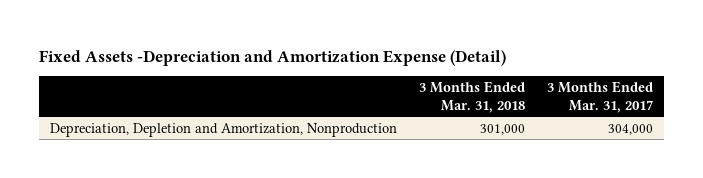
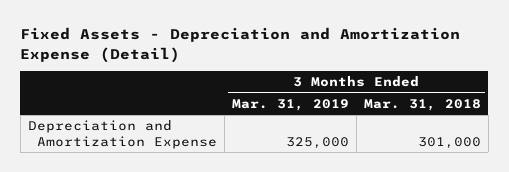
[39,49,507,66] Fixed Assets -Depreciation and Amortization Expense (Detail) -> [20,27,461,63] Fixed Assets - Depreciation and Amortization Expense (Detail)
[546,81,653,113] 3 Months Ended Mar. 31, 2017 -> none
none -> [232,98,350,111] Mar. 31, 2019
[50,122,398,137] Depreciation, Depletion and Amortization, Nonproduction -> [27,120,218,149] Depreciation and Amortization Expense

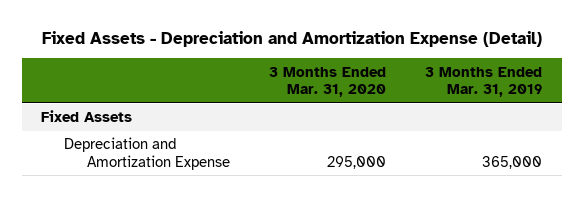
[363,98,481,111] Mar. 31, 2018 -> none
none -> [268,66,386,98] 3 Months Ended Mar. 31, 2020
none -> [41,110,133,123] Fixed Assets
[286,136,350,149] 325,000 -> [482,155,543,169] 365,000

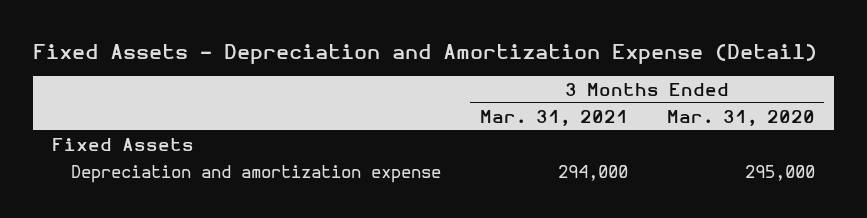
[425,66,543,98] 3 Months Ended Mar. 31, 2019 -> none
none -> [479,109,628,126] Mar. 31, 2021
[63,137,230,170] Depreciation and Amortization Expense -> [70,164,441,183] Depreciation and amortization expense

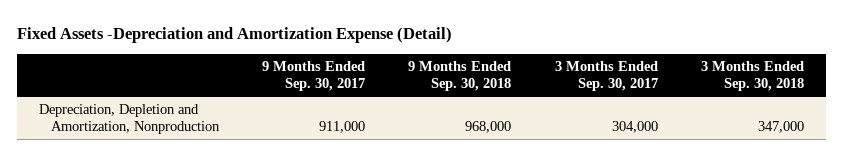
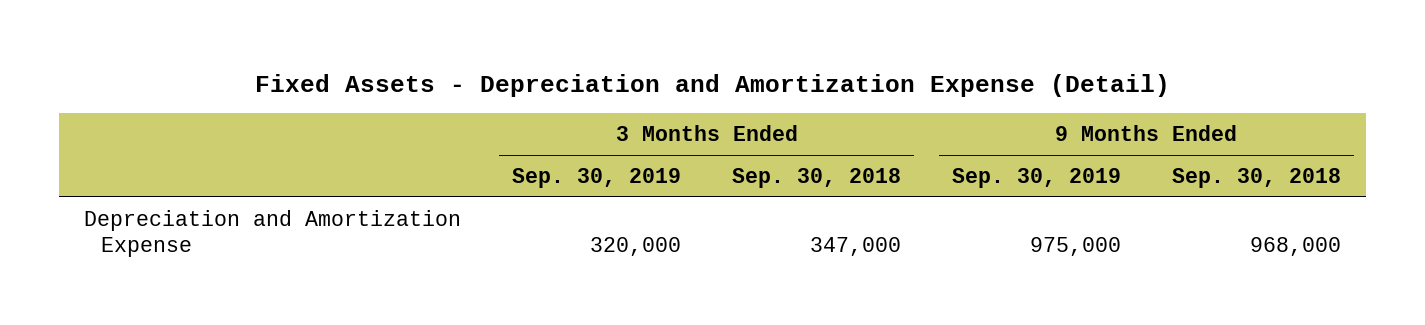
[16,27,452,44] Fixed Assets -Depreciation and Amortization Expense (Detail) -> [254,73,1170,97] Fixed Assets - Depreciation and Amortization Expense (Detail)
[262,61,366,92] 9 Months Ended Sep. 30, 2017 -> none
[554,61,658,92] 3 Months Ended Sep. 30, 2017 -> none
none -> [512,168,682,189] Sep. 30, 2019
none -> [951,168,1121,189] Sep. 30, 2019
[38,104,220,135] Depreciation, Depletion and Amortization, Nonproduction -> [84,209,462,258] Depreciation and Amortization Expense

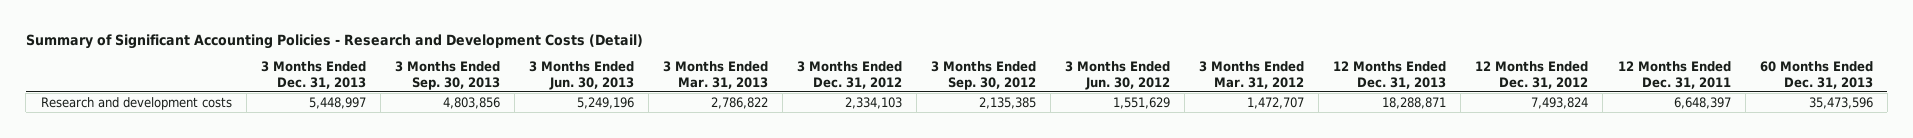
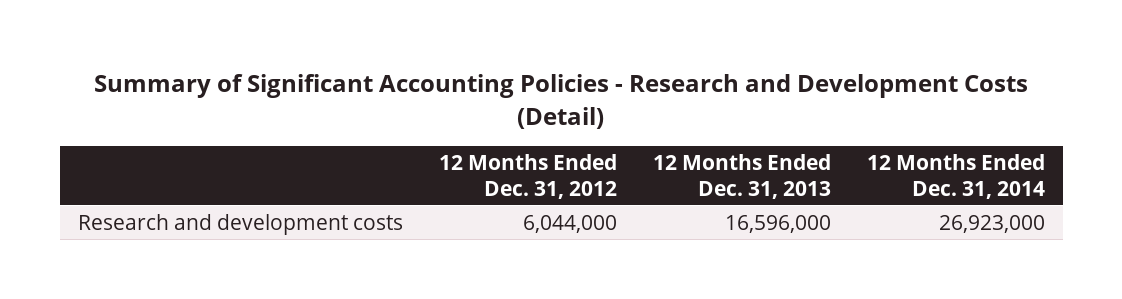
[260,61,366,89] 3 Months Ended Dec. 31, 2013 -> none
[394,61,500,90] 3 Months Ended Sep. 30, 2013 -> none
[528,61,634,90] 3 Months Ended Jun. 30, 2013 -> none
[662,61,768,89] 3 Months Ended Mar. 31, 2013 -> none
[796,61,902,89] 3 Months Ended Dec. 31, 2012 -> none
[931,61,1037,90] 3 Months Ended Sep. 30, 2012 -> none
[1065,61,1171,90] 3 Months Ended Jun. 30, 2012 -> none
[1199,61,1305,89] 3 Months Ended Mar. 31, 2012 -> none
[1617,61,1731,89] 12 Months Ended Dec. 31, 2011 -> none
[1759,61,1873,89] 60 Months Ended Dec. 31, 2013 -> none
none -> [866,153,1045,199] 12 Months Ended Dec. 31, 2014
[1382,96,1447,109] 18,288,871 -> [724,214,831,233] 16,596,000
[1531,96,1589,109] 7,493,824 -> [522,214,617,233] 6,044,000

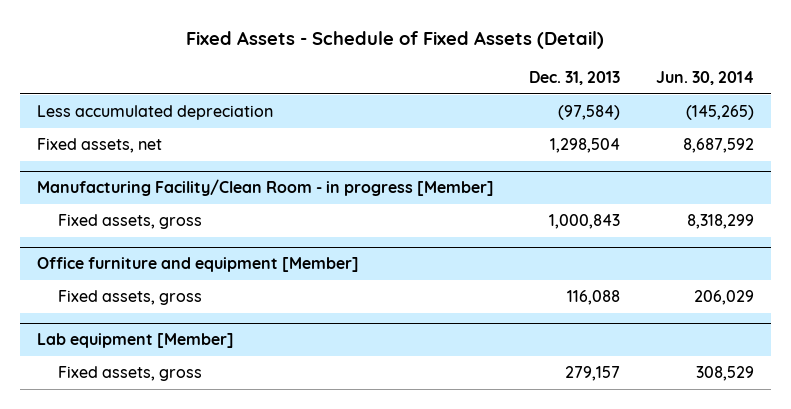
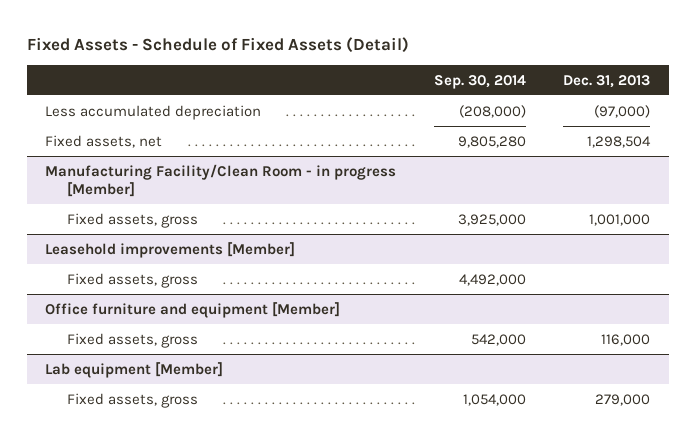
[655,70,754,85] Jun. 30, 2014 -> none
none -> [433,74,526,89] Sep. 30, 2014
[558,105,621,121] (97,584) -> [594,104,651,118] (97,000)
[549,214,621,230] 1,000,843 -> [589,213,651,226] 1,001,000
none -> [45,241,296,258] Leasehold improvements [Member]
none -> [67,272,199,288] Fixed assets, gross
[567,290,621,306] 116,088 -> [601,333,651,346] 116,000
[565,366,621,382] 279,157 -> [595,393,651,406] 279,000

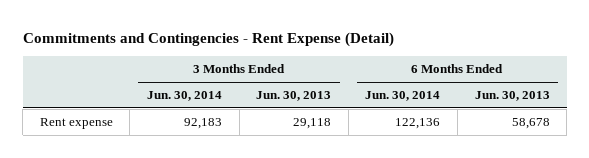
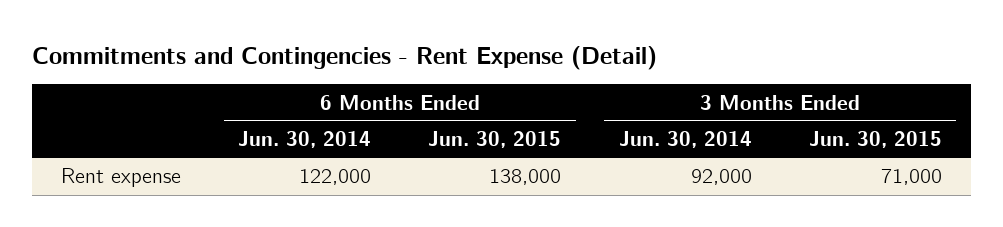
[256,91,332,102] Jun. 30, 2013 -> none
[474,91,550,102] Jun. 30, 2013 -> none
none -> [428,131,562,149] Jun. 30, 2015
none -> [809,131,943,149] Jun. 30, 2015
[183,118,222,130] 92,183 -> [690,169,752,186] 92,000
[395,118,441,130] 122,136 -> [299,169,372,186] 122,000

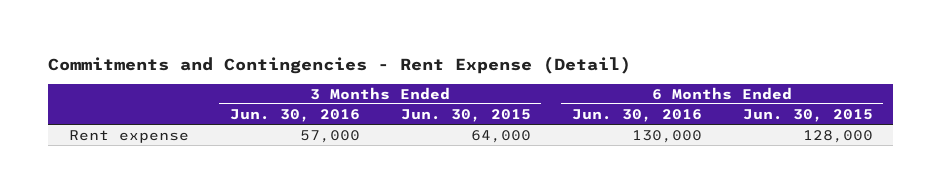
[238,131,372,149] Jun. 30, 2014 -> none
[618,131,752,149] Jun. 30, 2014 -> none
none -> [229,108,360,122] Jun. 30, 2016
none -> [571,108,702,122] Jun. 30, 2016
[489,169,562,186] 138,000 -> [802,129,873,143] 128,000
[881,169,943,186] 71,000 -> [470,129,531,143] 64,000

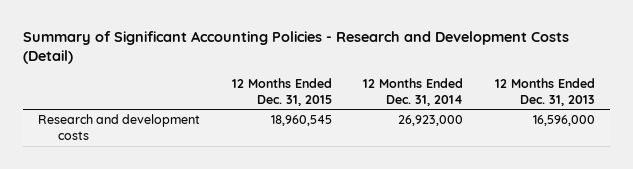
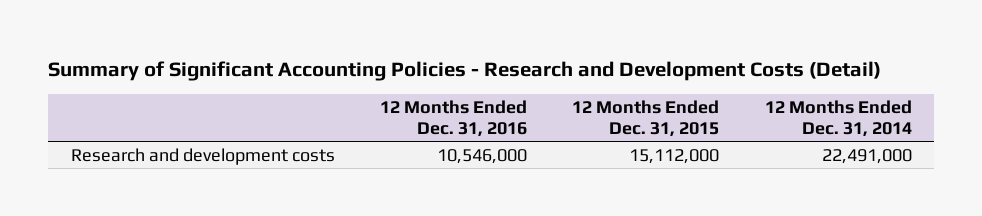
[494,77,595,106] 12 Months Ended Dec. 31, 2013 -> none
none -> [380,99,528,138] 12 Months Ended Dec. 31, 2016
[270,115,332,127] 18,960,545 -> [629,148,720,164] 15,112,000
[398,115,464,127] 26,923,000 -> [821,148,912,164] 22,491,000

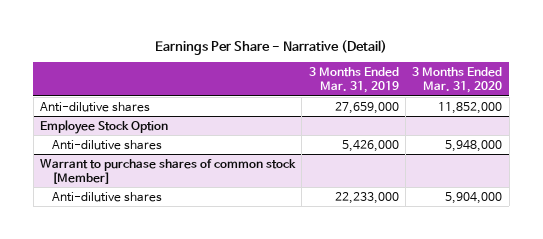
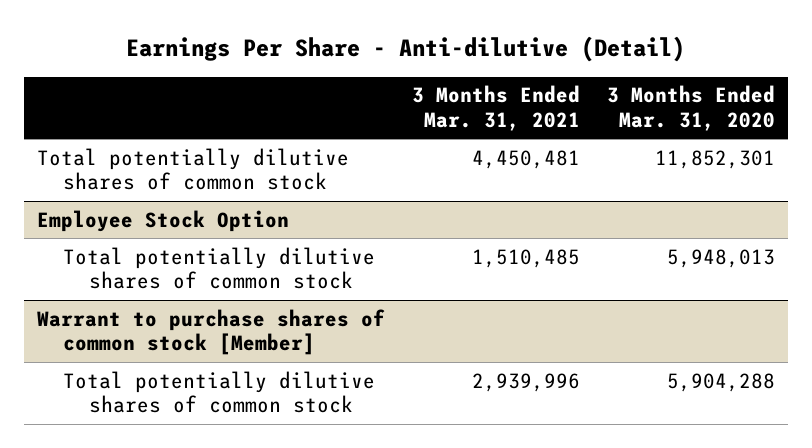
[155,40,388,56] Earnings Per Share - Narrative (Detail) -> [125,35,685,62] Earnings Per Share - Anti-dilutive (Detail)
[308,67,399,94] 3 Months Ended Mar. 31, 2019 -> none
none -> [411,85,580,131] 3 Months Ended Mar. 31, 2021
[40,101,151,112] Anti-dilutive shares -> [37,147,350,191] Total potentially dilutive shares of common stock
[438,101,503,114] 11,852,000 -> [654,149,775,169] 11,852,301
[51,139,162,150] Anti-dilutive shares -> [63,246,376,290] Total potentially dilutive shares of common stock
[445,139,503,152] 5,948,000 -> [666,248,775,268] 5,948,013
[51,191,162,202] Anti-dilutive shares -> [63,370,376,414] Total potentially dilutive shares of common stock
[445,191,503,204] 5,904,000 -> [666,372,775,392] 5,904,288

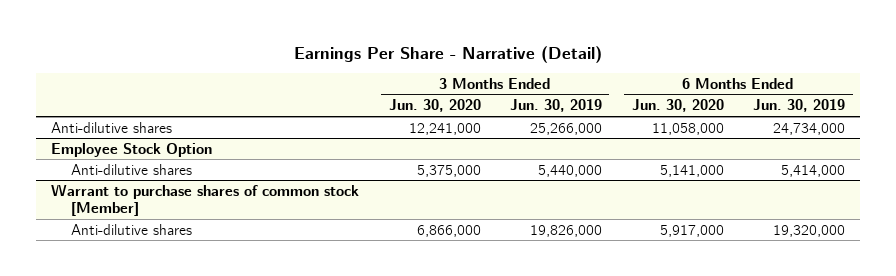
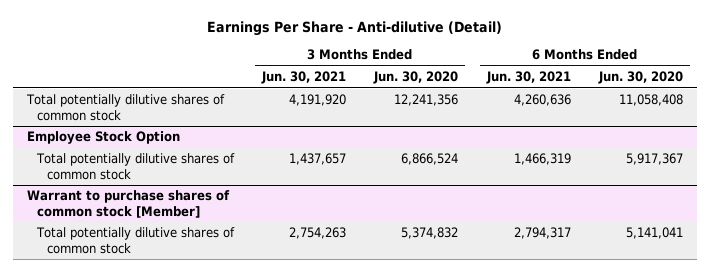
[294,45,603,63] Earnings Per Share - Narrative (Detail) -> [206,20,502,36] Earnings Per Share - Anti-dilutive (Detail)
[510,99,603,113] Jun. 30, 2019 -> none
[753,99,846,113] Jun. 30, 2019 -> none
none -> [261,71,347,85] Jun. 30, 2021
none -> [485,71,571,85] Jun. 30, 2021
[50,121,172,133] Anti-dilutive shares -> [25,94,225,121] Total potentially dilutive shares of common stock
[408,122,481,135] 12,241,000 -> [394,94,459,107] 12,241,356
[651,122,724,135] 11,058,000 -> [618,94,683,107] 11,058,408
[71,163,193,175] Anti-dilutive shares -> [35,153,235,180] Total potentially dilutive shares of common stock
[416,164,481,177] 5,375,000 -> [401,153,459,166] 6,866,524
[659,164,724,177] 5,141,000 -> [625,153,683,166] 5,917,367
[71,223,193,235] Anti-dilutive shares -> [35,227,235,254] Total potentially dilutive shares of common stock
[416,224,481,237] 6,866,000 -> [401,227,459,240] 5,374,832
[659,224,724,237] 5,917,000 -> [625,227,683,240] 5,141,041

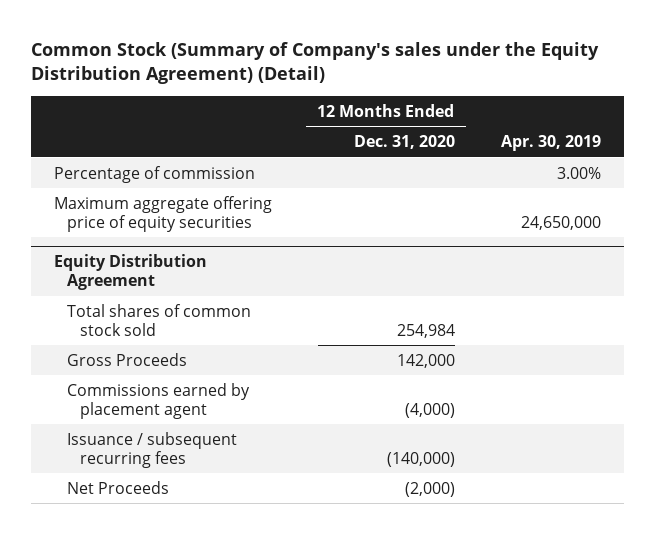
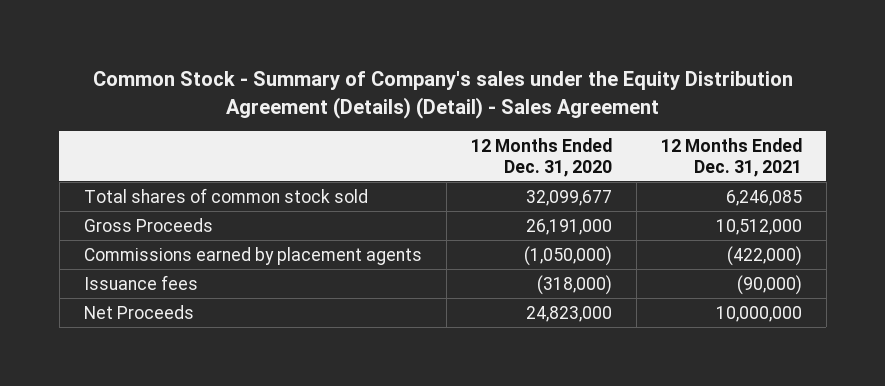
[30,41,599,85] Common Stock (Summary of Company's sales under the Equity Distribution Agreement) (Detail) -> [92,71,793,119] Common Stock - Summary of Company's sales under the Equity Distribution Agreement (Details) (Detail) - Sales Agreement
[500,135,601,152] Apr. 30, 2019 -> none
none -> [660,138,802,177] 12 Months Ended Dec. 31, 2021
[53,165,255,183] Percentage of commission -> none
[53,195,272,232] Maximum aggregate offering price of equity securities -> none
[53,254,207,291] Equity Distribution Agreement -> none
[396,323,455,338] 254,984 -> [525,189,612,206] 32,099,677
[396,353,455,368] 142,000 -> [525,218,612,235] 26,191,000
[67,382,251,419] Commissions earned by placement agent -> [83,246,422,265] Commissions earned by placement agents
[404,402,455,418] (4,000) -> [523,245,612,266] (1,050,000)
[67,431,238,468] Issuance / subsequent recurring fees -> [83,274,198,290] Issuance fees
[386,451,455,467] (140,000) -> [536,274,612,295] (318,000)
[404,481,455,497] (2,000) -> [525,305,612,322] 24,823,000

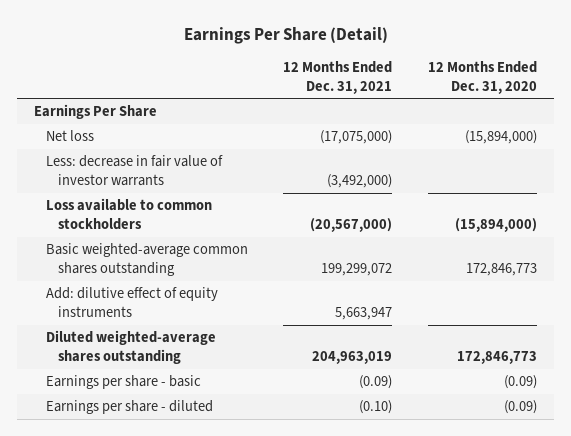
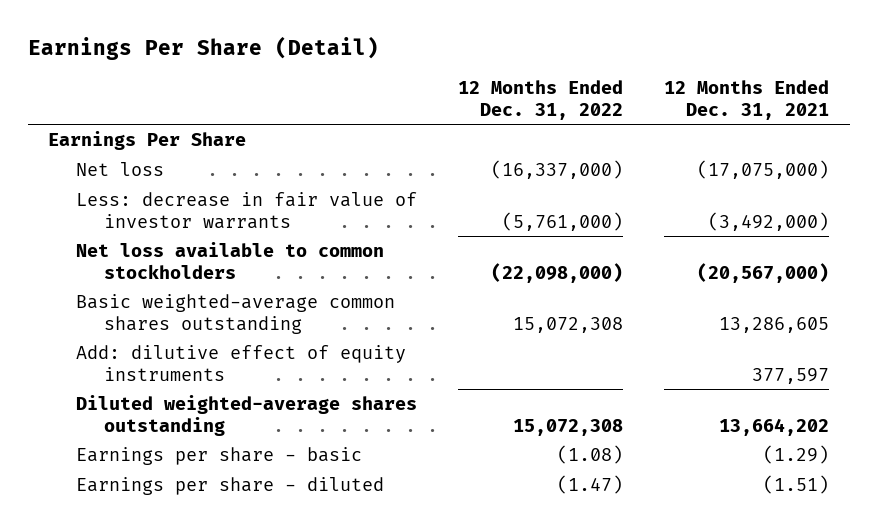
[427,60,537,94] 12 Months Ended Dec. 31, 2020 -> none
none -> [458,80,624,120] 12 Months Ended Dec. 31, 2022
[46,198,213,231] Loss available to common stockholders -> [76,242,385,279] Net loss available to common stockholders
[321,263,393,277] 199,299,072 -> [719,316,830,333] 13,286,605
[335,307,393,321] 5,663,947 -> [752,367,830,384] 377,597
[312,351,393,365] 204,963,019 -> [719,417,830,436] 13,664,202
[359,375,393,390] (0.09) -> [763,445,830,465] (1.29)
[359,400,393,415] (0.10) -> [763,475,830,495] (1.51)

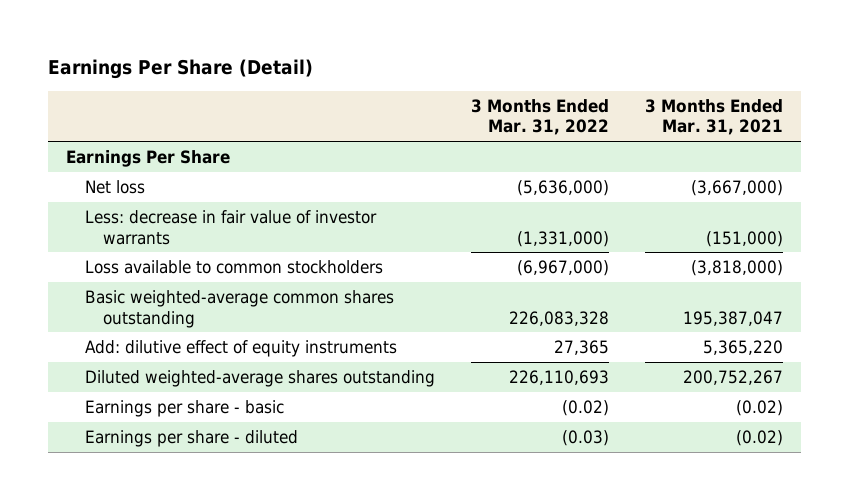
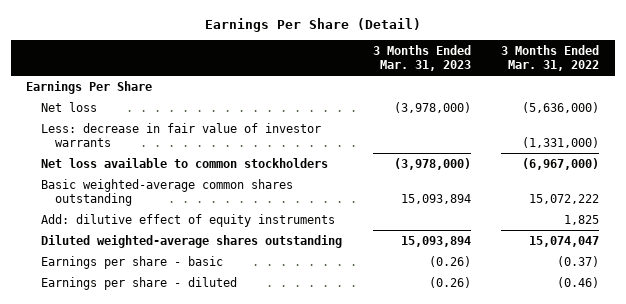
[645,98,784,136] 3 Months Ended Mar. 31, 2021 -> none
none -> [372,44,471,71] 3 Months Ended Mar. 31, 2023
[84,259,383,274] Loss available to common stockholders -> [40,157,328,168] Net loss available to common stockholders
[508,310,609,326] 226,083,328 -> [529,193,600,204] 15,072,222
[553,339,609,355] 27,365 -> [564,214,600,225] 1,825
[508,369,609,385] 226,110,693 -> [529,235,600,247] 15,074,047
[561,399,609,416] (0.02) -> [557,255,600,267] (0.37)
[561,429,609,446] (0.03) -> [557,276,600,288] (0.46)

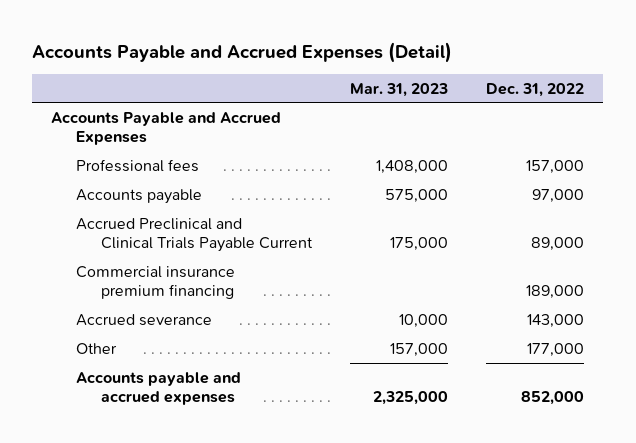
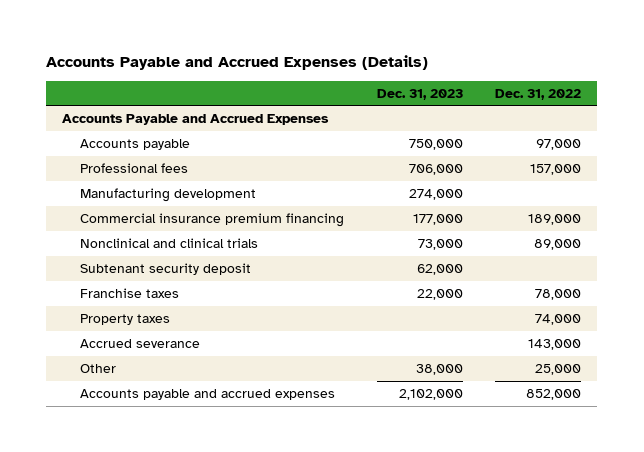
[32,41,453,63] Accounts Payable and Accrued Expenses (Detail) -> [46,55,429,71] Accounts Payable and Accrued Expenses (Details)
[350,82,449,97] Mar. 31, 2023 -> none
none -> [376,88,463,100] Dec. 31, 2023
[76,217,314,253] Accrued Preclinical and Clinical Trials Payable Current -> none
[76,158,200,172] Professional fees -> [79,162,188,173] Professional fees
none -> [79,187,256,202] Manufacturing development
none -> [79,237,258,248] Nonclinical and clinical trials
none -> [79,262,251,275] Subtenant security deposit
none -> [79,287,179,298] Franchise taxes
none -> [79,313,170,325] Property taxes
[527,342,585,357] 177,000 -> [535,363,582,375] 25,000

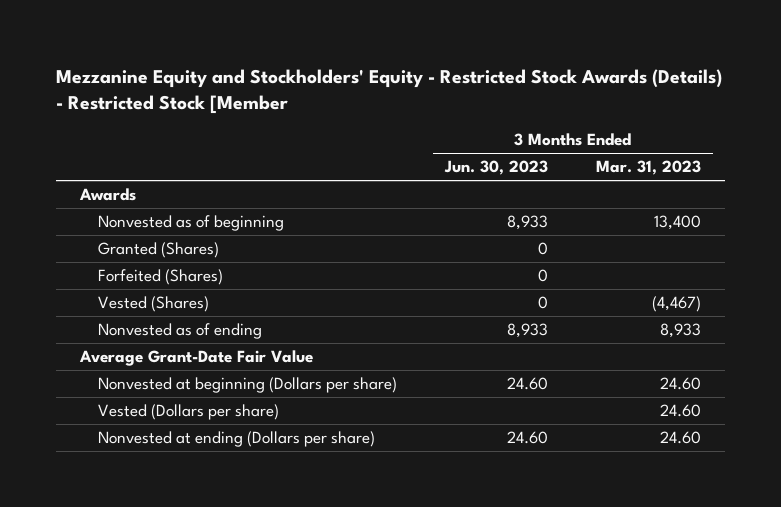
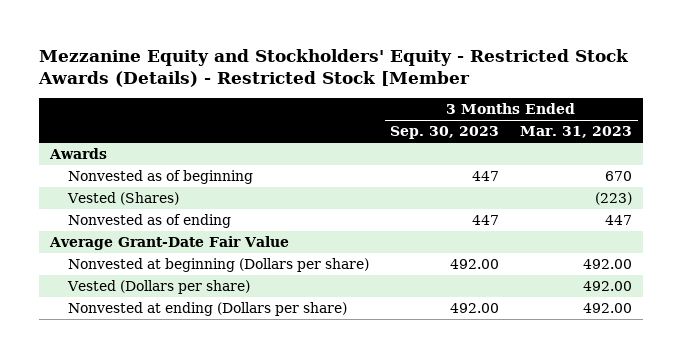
[443,160,548,176] Jun. 30, 2023 -> none
none -> [390,126,500,140] Sep. 30, 2023
[97,242,219,259] Granted (Shares) -> none
[97,269,223,286] Forfeited (Shares) -> none
[653,215,701,231] 13,400 -> [605,171,633,182] 670
[651,296,701,313] (4,467) -> [595,192,633,206] (223)
[659,323,701,339] 8,933 -> [605,215,633,226] 447
[659,377,701,391] 24.60 -> [583,259,633,270] 492.00
[659,404,701,418] 24.60 -> [583,281,633,292] 492.00
[659,431,701,445] 24.60 -> [583,303,633,314] 492.00

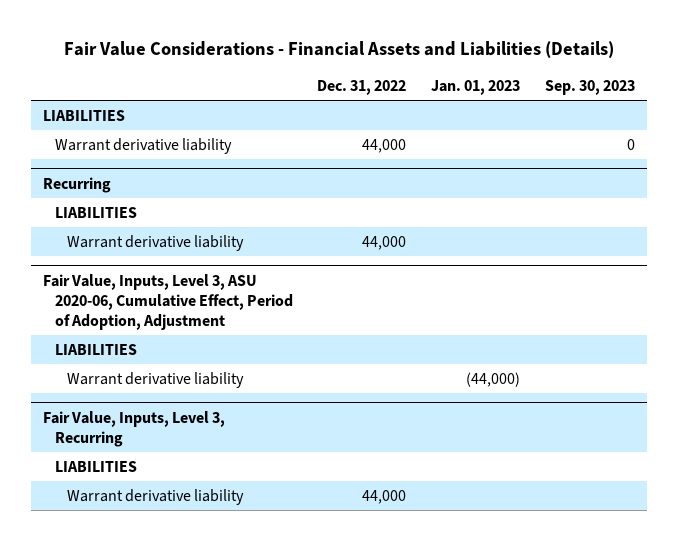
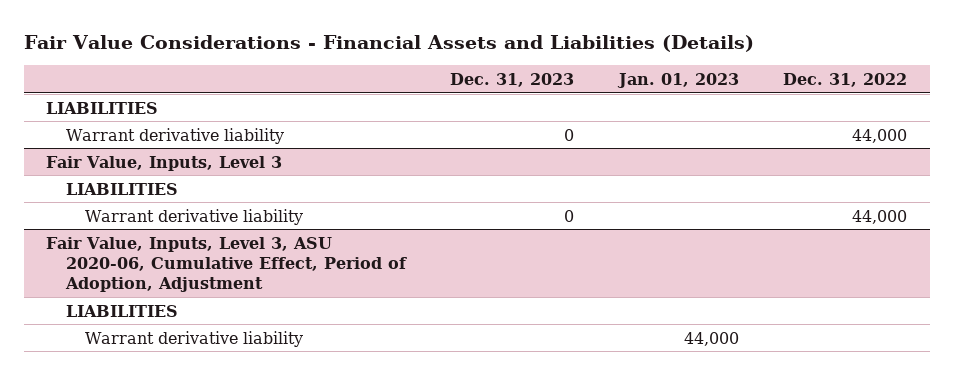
[544,80,635,96] Sep. 30, 2023 -> none
none -> [450,72,575,87] Dec. 31, 2023
[42,176,111,193] Recurring -> none
none -> [46,155,283,171] Fair Value, Inputs, Level 3
[42,410,225,447] Fair Value, Inputs, Level 3, Recurring -> none
[54,460,137,472] LIABILITIES -> none
[66,488,244,505] Warrant derivative liability -> none
[465,371,520,387] (44,000) -> [683,331,739,346] 44,000

